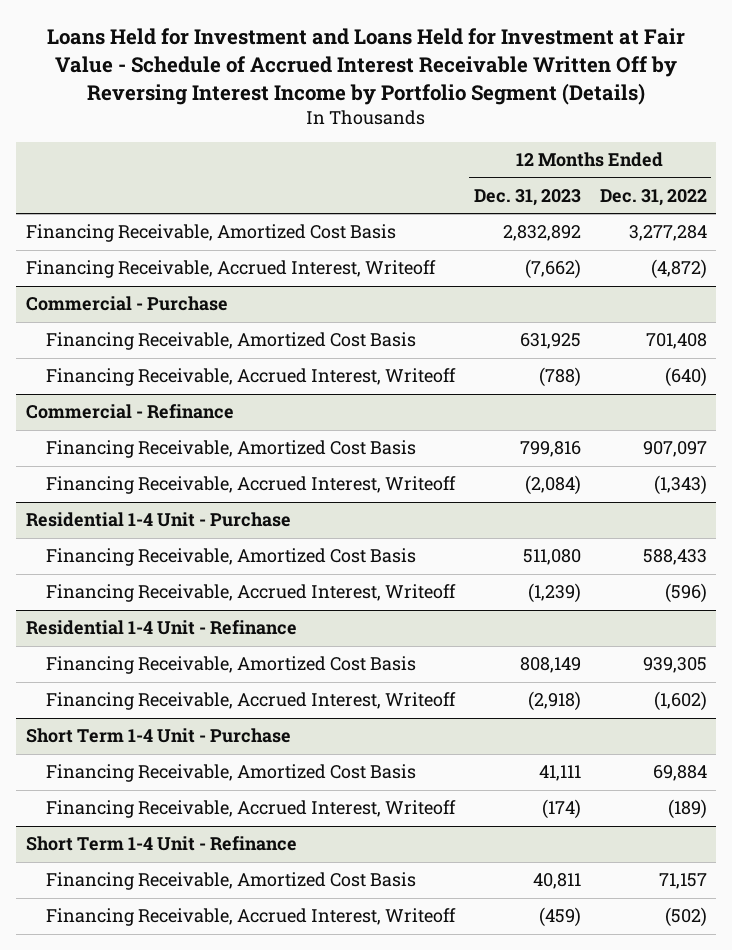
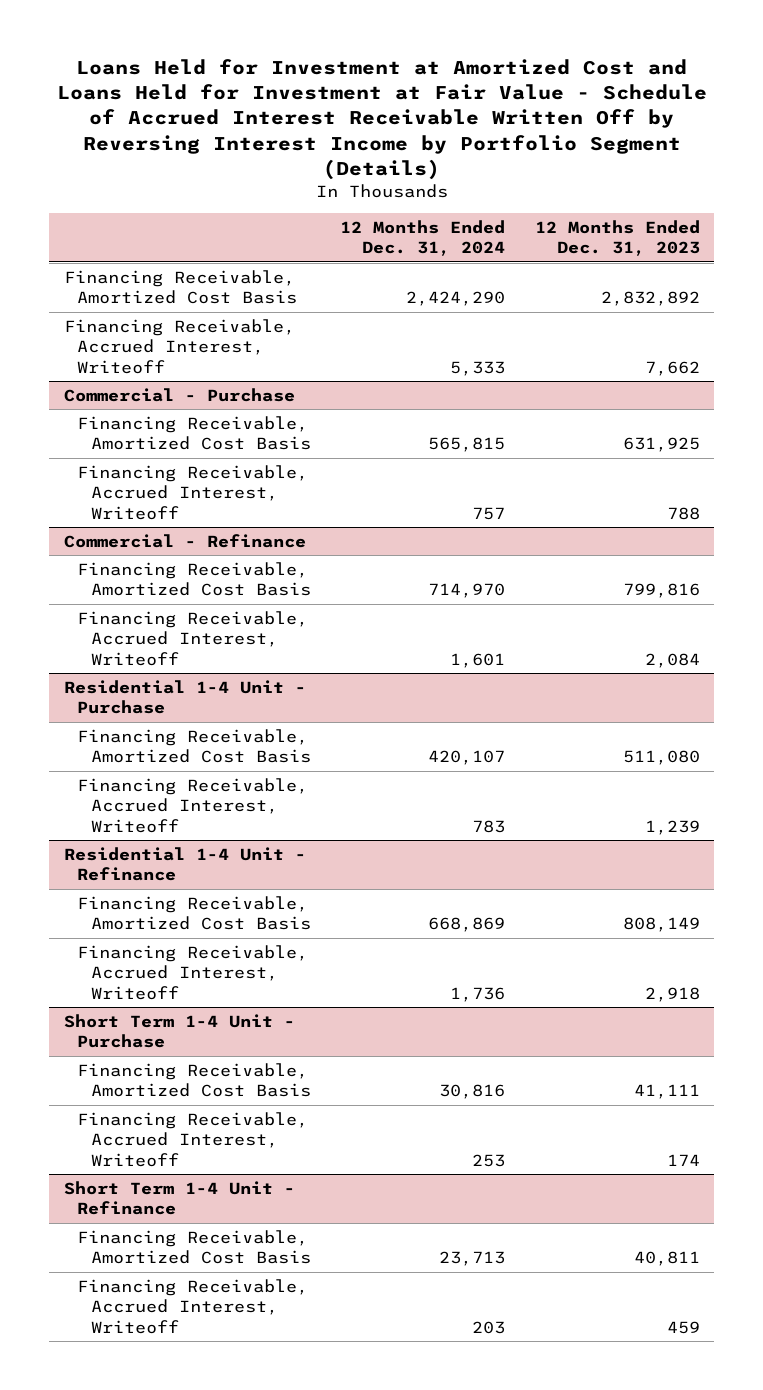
[47,28,686,105] Loans Held for Investment and Loans Held for Investment at Fair Value - Schedule of Accrued Interest Receivable Written Off by Reversing Interest Income by Portfolio Segment (Details) -> [56,59,707,180] Loans Held for Investment at Amortized Cost and Loans Held for Investment at Fair Value - Schedule of Accrued Interest Receivable Written Off by Reversing Interest Income by Portfolio Segment (Details)
[599,188,707,206] Dec. 31, 2022 -> none
none -> [340,219,506,257] 12 Months Ended Dec. 31, 2024
[524,259,581,280] (7,662) -> [644,361,700,377] 7,662
[538,367,581,388] (788) -> [666,507,700,521] 788
[524,475,581,496] (2,084) -> [644,653,700,669] 2,084
[527,583,581,604] (1,239) -> [644,820,700,836] 1,239
[527,691,581,712] (2,918) -> [644,987,700,1003] 2,918
[541,799,581,820] (174) -> [666,1154,700,1167] 174
[538,907,581,928] (459) -> [666,1321,700,1335] 459

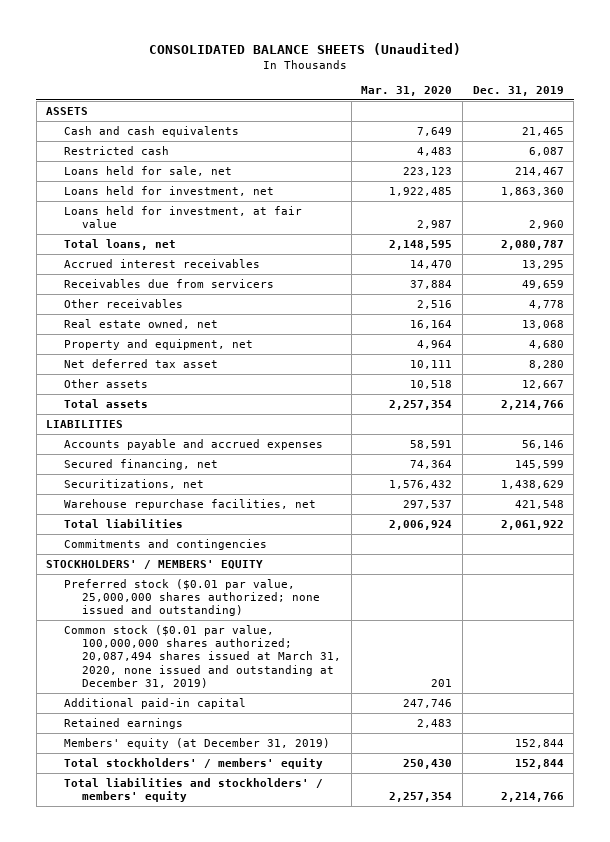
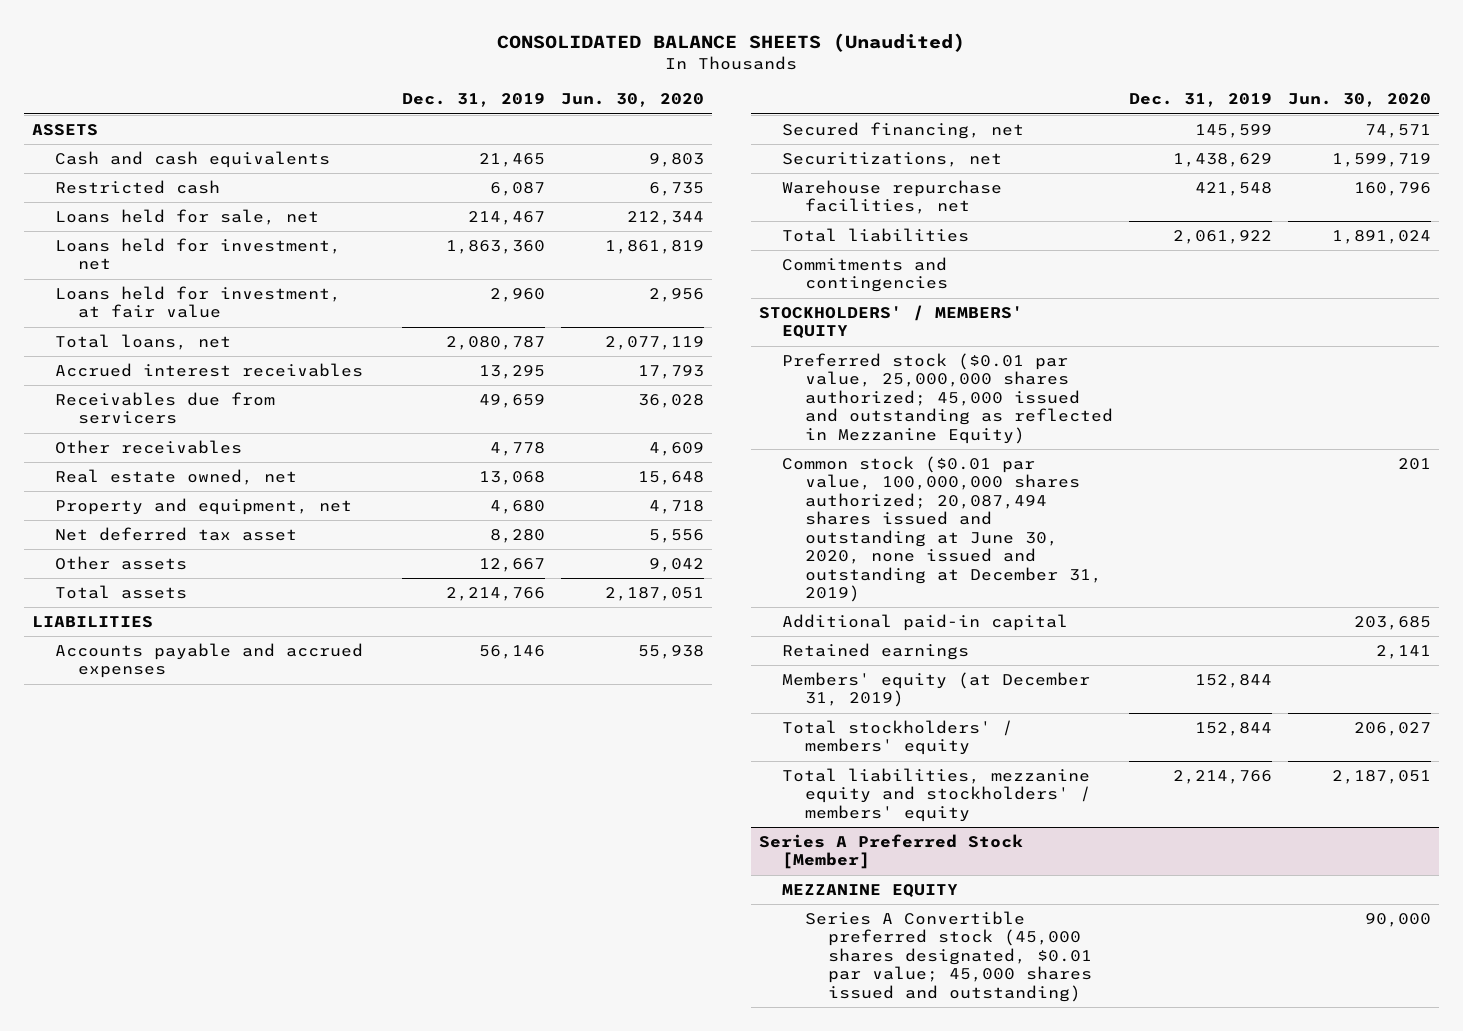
[361,85,453,96] Mar. 31, 2020 -> none
none -> [561,93,705,108] Jun. 30, 2020
[64,579,320,617] Preferred stock ($0.01 par value, 25,000,000 shares authorized; none issued and outstanding) -> [781,353,1114,444] Preferred stock ($0.01 par value, 25,000,000 shares authorized; 45,000 issued and outstanding as reflected in Mezzanine Equity)
[64,625,341,688] Common stock ($0.01 par value, 100,000,000 shares authorized; 20,087,494 shares issued at March 31, 2020, none issued and outstanding at December 31, 2019) -> [781,456,1103,602] Common stock ($0.01 par value, 100,000,000 shares authorized; 20,087,494 shares issued and outstanding at June 30, 2020, none issued and outstanding at December 31, 2019)
[64,778,324,803] Total liabilities and stockholders' / members' equity -> [781,768,1092,822] Total liabilities, mezzanine equity and stockholders' / members' equity
none -> [758,834,1023,870] Series A Preferred Stock [Member]
none -> [781,884,958,899] MEZZANINE EQUITY
none -> [805,911,1093,1002] Series A Convertible preferred stock (45,000 shares designated, $0.01 par value; 45,000 shares issued and outstanding)

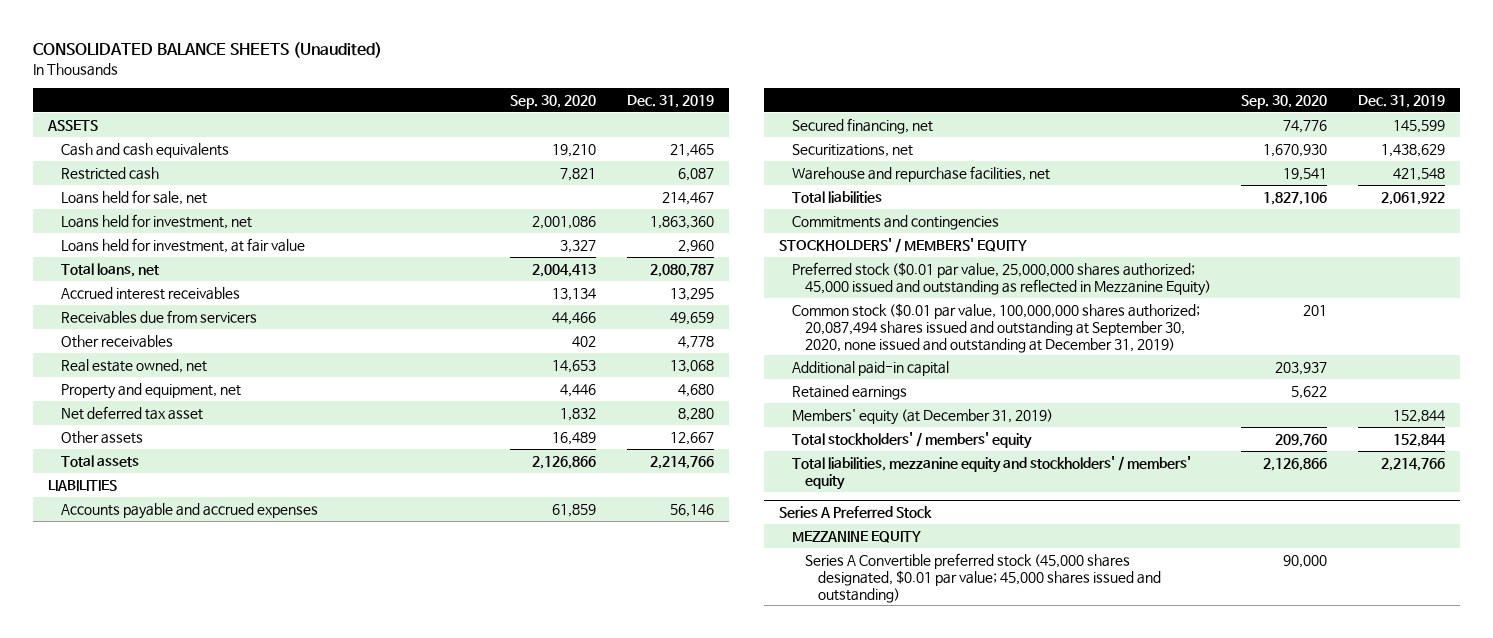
[561,93,705,108] Jun. 30, 2020 -> none
none -> [510,94,597,109] Sep. 30, 2020
[781,180,1002,215] Warehouse repurchase facilities, net -> [792,166,1051,183] Warehouse and repurchase facilities, net
[781,456,1103,602] Common stock ($0.01 par value, 100,000,000 shares authorized; 20,087,494 shares issued and outstanding at June 30, 2020, none issued and outstanding at December 31, 2019) -> [792,303,1201,353] Common stock ($0.01 par value, 100,000,000 shares authorized; 20,087,494 shares issued and outstanding at September 30, 2020, none issued and outstanding at December 31, 2019)
[758,834,1023,870] Series A Preferred Stock [Member] -> [779,506,933,519] Series A Preferred Stock

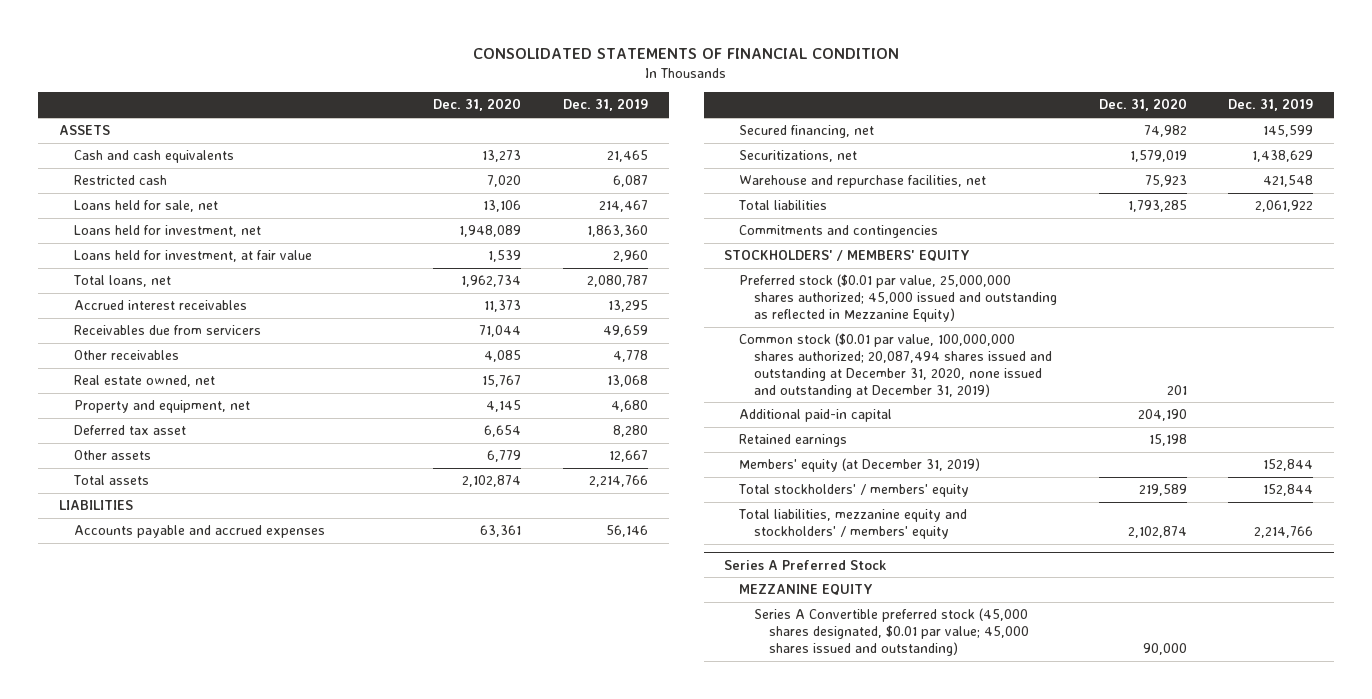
[32,41,382,58] CONSOLIDATED BALANCE SHEETS (Unaudited) -> [473,48,900,60] CONSOLIDATED STATEMENTS OF FINANCIAL CONDITION
[510,94,597,109] Sep. 30, 2020 -> none
none -> [433,98,522,112] Dec. 31, 2020
[61,406,204,421] Net deferred tax asset -> [73,425,186,436] Deferred tax asset
[792,303,1201,353] Common stock ($0.01 par value, 100,000,000 shares authorized; 20,087,494 shares issued and outstanding at September 30, 2020, none issued and outstanding at December 31, 2019) -> [739,333,1053,398] Common stock ($0.01 par value, 100,000,000 shares authorized; 20,087,494 shares issued and outstanding at December 31, 2020, none issued and outstanding at December 31, 2019)

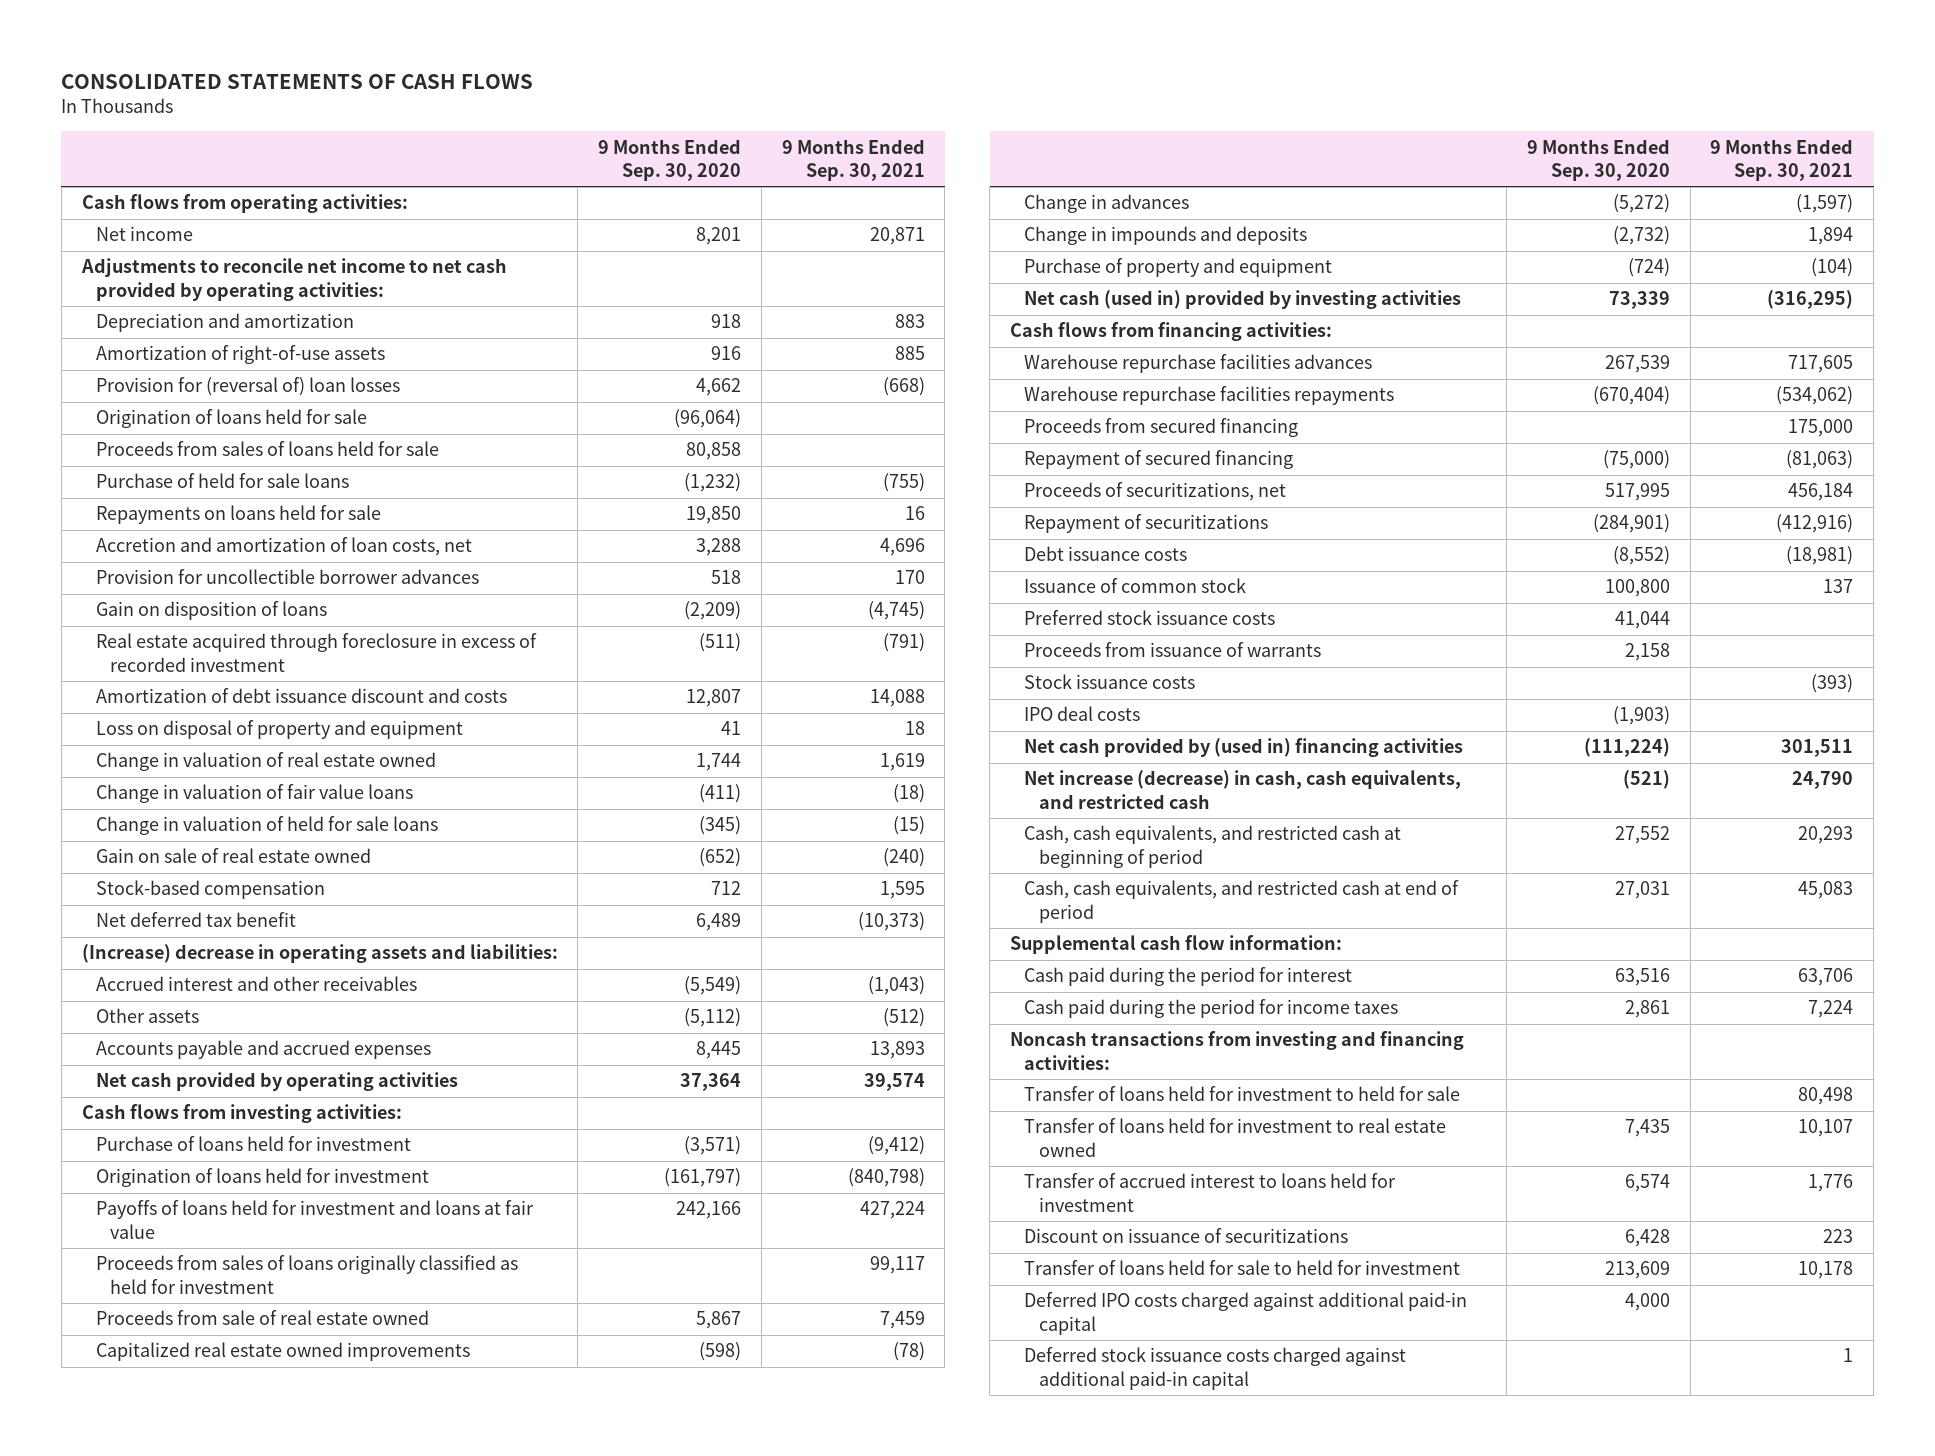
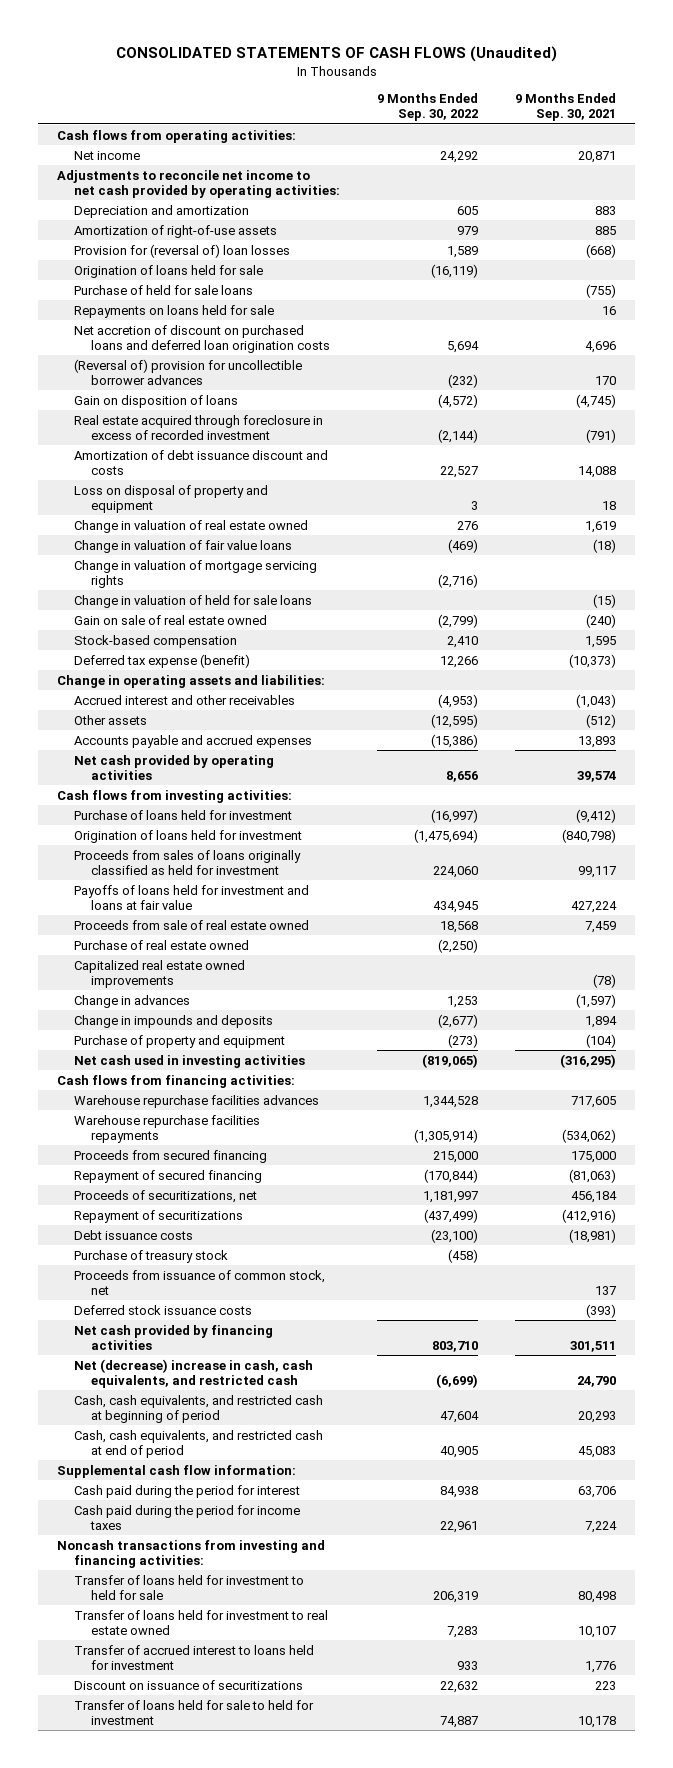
[61,74,534,90] CONSOLIDATED STATEMENTS OF CASH FLOWS -> [115,46,557,63] CONSOLIDATED STATEMENTS OF CASH FLOWS (Unaudited)
[598,138,742,181] 9 Months Ended Sep. 30, 2020 -> none
none -> [377,93,479,122] 9 Months Ended Sep. 30, 2022
[95,441,439,457] Proceeds from sales of loans held for sale -> none
[95,537,472,557] Accretion and amortization of loan costs, net -> [74,324,331,353] Net accretion of discount on purchased loans and deferred loan origination costs
[95,569,479,585] Provision for uncollectible borrower advances -> [74,358,303,385] (Reversal of) provision for uncollectible borrower advances
none -> [74,559,318,588] Change in valuation of mortgage servicing rights
[95,912,296,928] Net deferred tax benefit -> [74,653,251,668] Deferred tax expense (benefit)
[81,944,558,964] (Increase) decrease in operating assets and liabilities: -> [56,674,325,688] Change in operating assets and liabilities:
[95,1200,534,1239] Payoffs of loans held for investment and loans at fair value -> [74,884,310,910] Payoffs of loans held for investment and loans at fair value
none -> [74,939,250,950] Purchase of real estate owned
[1024,290,1462,310] Net cash (used in) provided by investing activities -> [74,1054,306,1068] Net cash used in investing activities
[1024,610,1276,626] Preferred stock issuance costs -> none
[1024,642,1322,658] Proceeds from issuance of warrants -> none
[1024,706,1141,722] IPO deal costs -> none
none -> [74,1249,229,1263] Purchase of treasury stock
[1024,578,1247,594] Issuance of common stock -> [74,1269,326,1295] Proceeds from issuance of common stock, net
[1024,674,1196,690] Stock issuance costs -> [74,1304,253,1315] Deferred stock issuance costs
[1024,738,1464,758] Net cash provided by (used in) financing activities -> [74,1324,274,1350] Net cash provided by financing activities
[1024,770,1462,809] Net increase (decrease) in cash, cash equivalents, and restricted cash -> [74,1358,314,1388] Net (decrease) increase in cash, cash equivalents, and restricted cash
[1024,1292,1468,1335] Deferred IPO costs charged against additional paid-in capital -> none
[1024,1347,1407,1390] Deferred stock issuance costs charged against additional paid-in capital -> none

